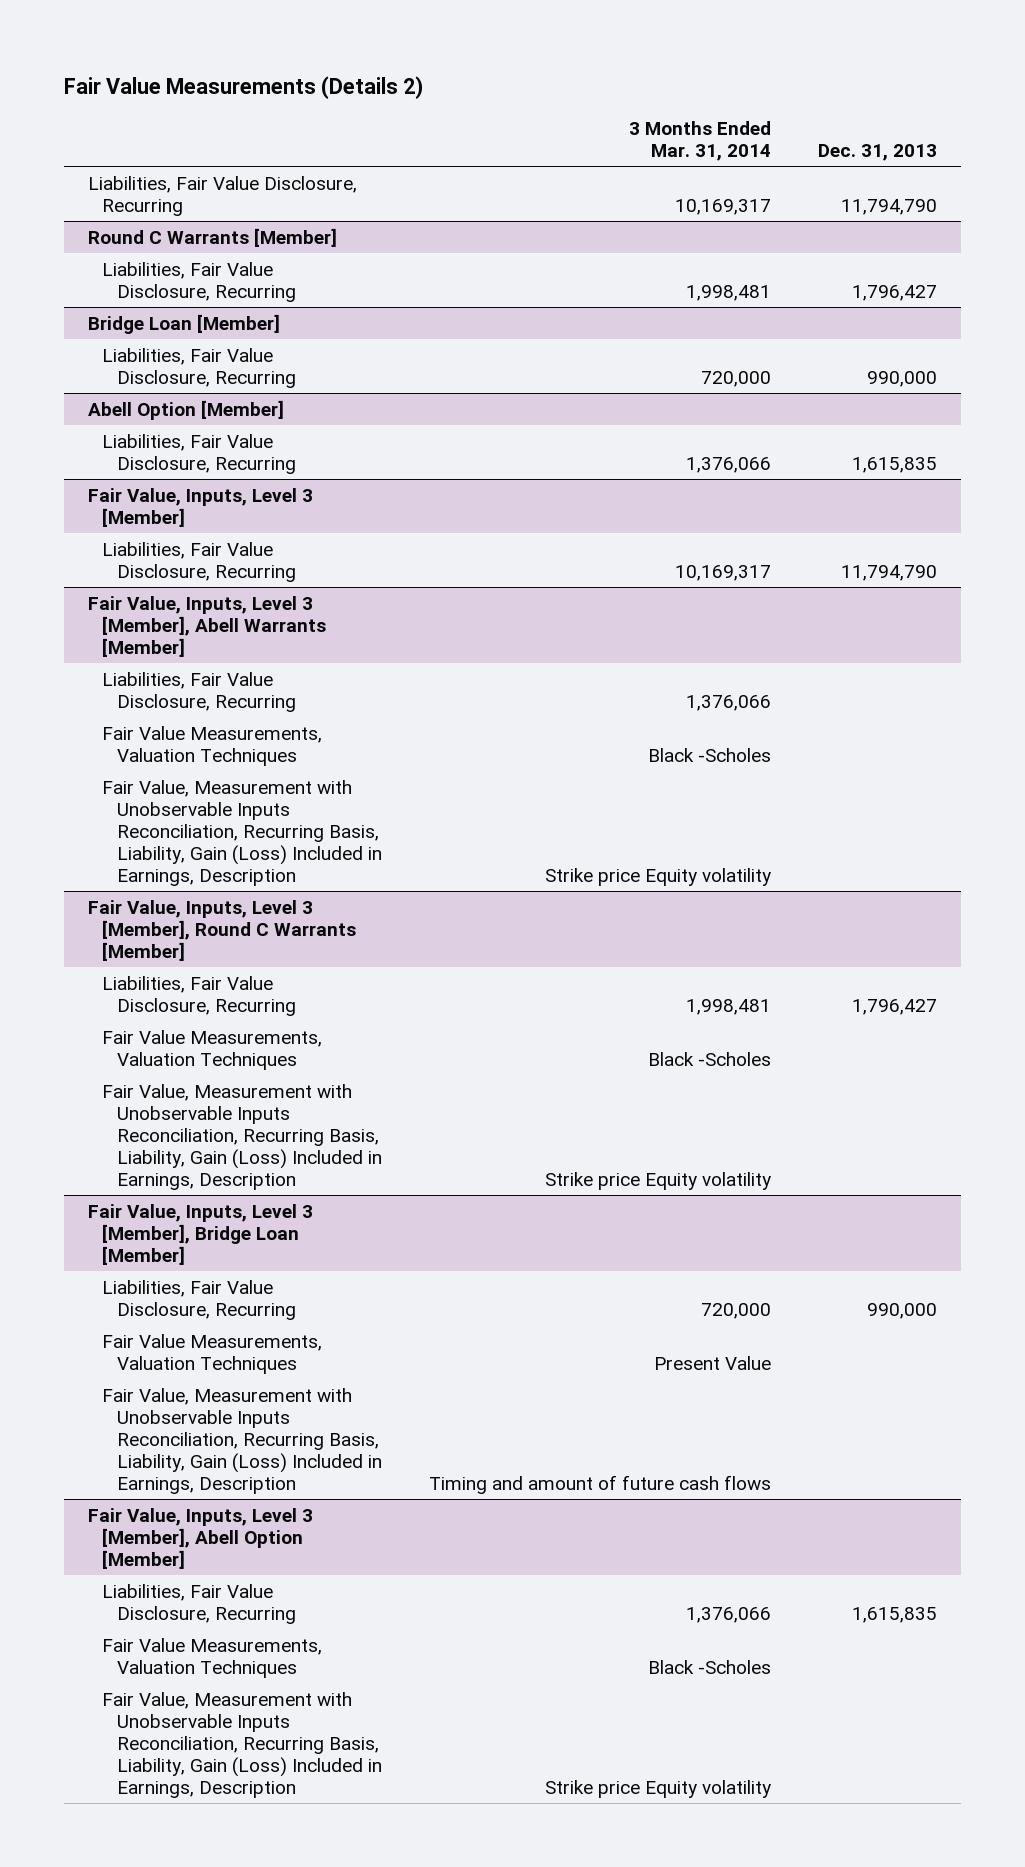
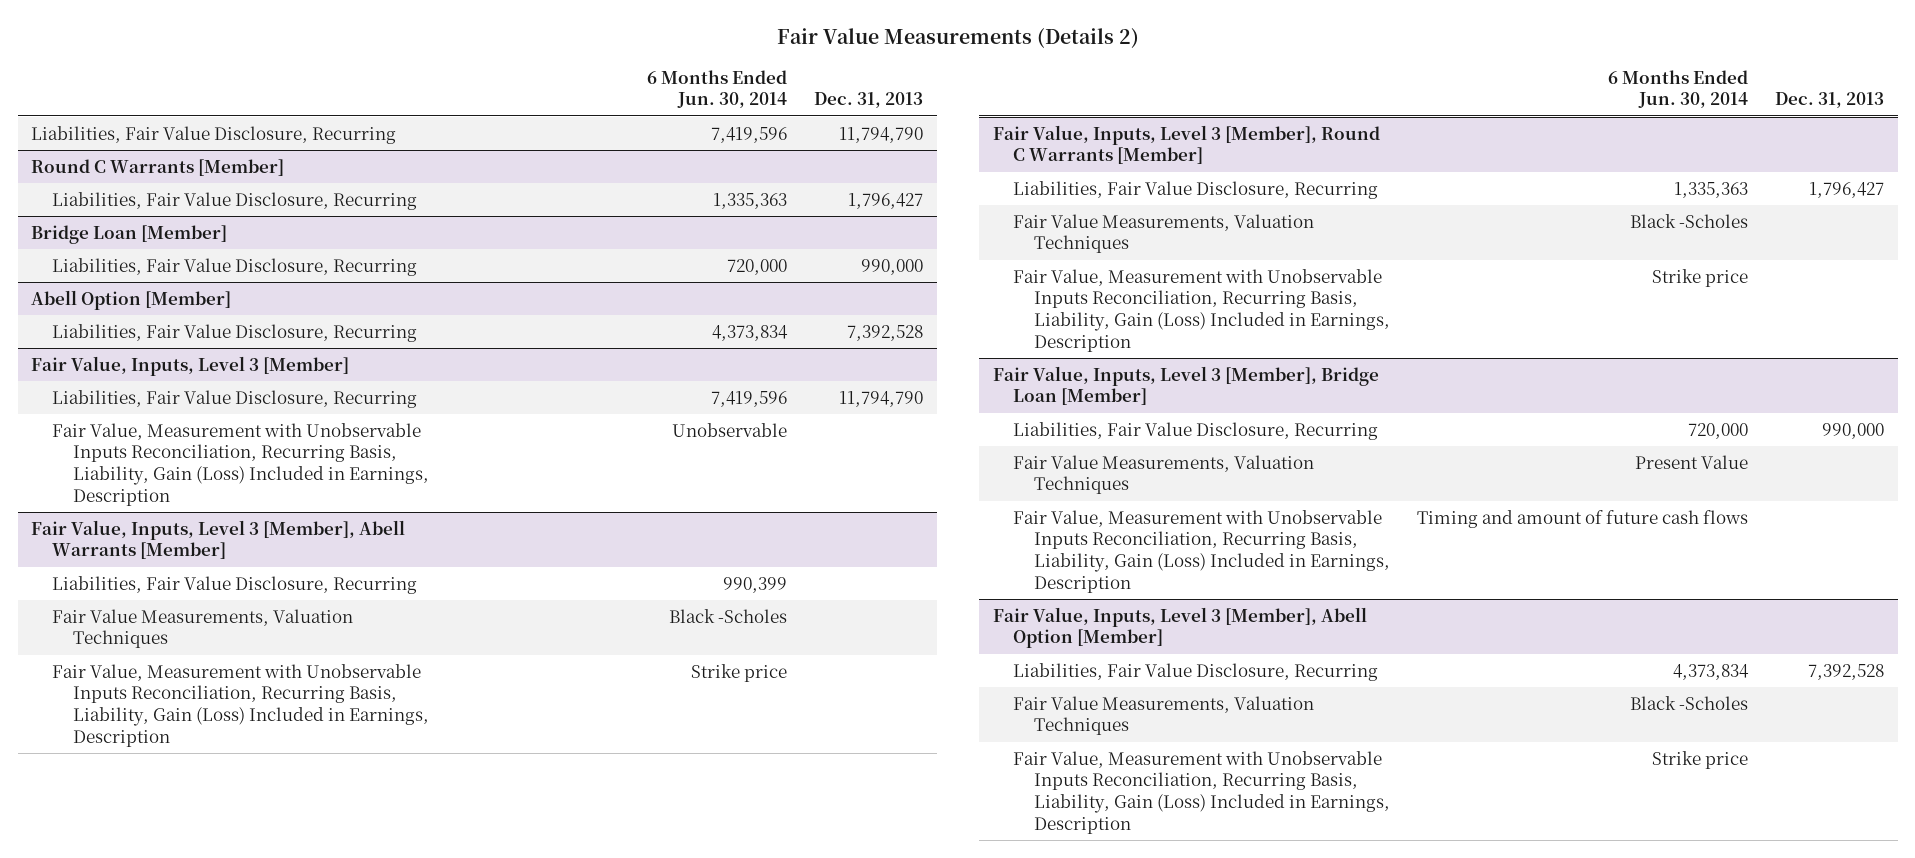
[628,120,771,162] 3 Months Ended Mar. 31, 2014 -> none
none -> [646,69,787,109] 6 Months Ended Jun. 30, 2014
[852,456,938,473] 1,615,835 -> [846,324,923,341] 7,392,528
none -> [51,422,429,506] Fair Value, Measurement with Unobservable Inputs Reconciliation, Recurring Basis, Liability, Gain (Loss) Included in Earnings, Description
[852,1606,938,1623] 1,615,835 -> [1808,663,1885,680] 7,392,528

